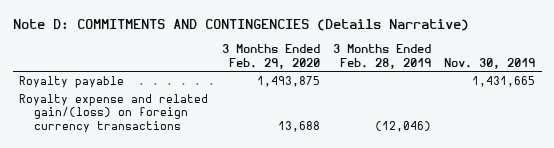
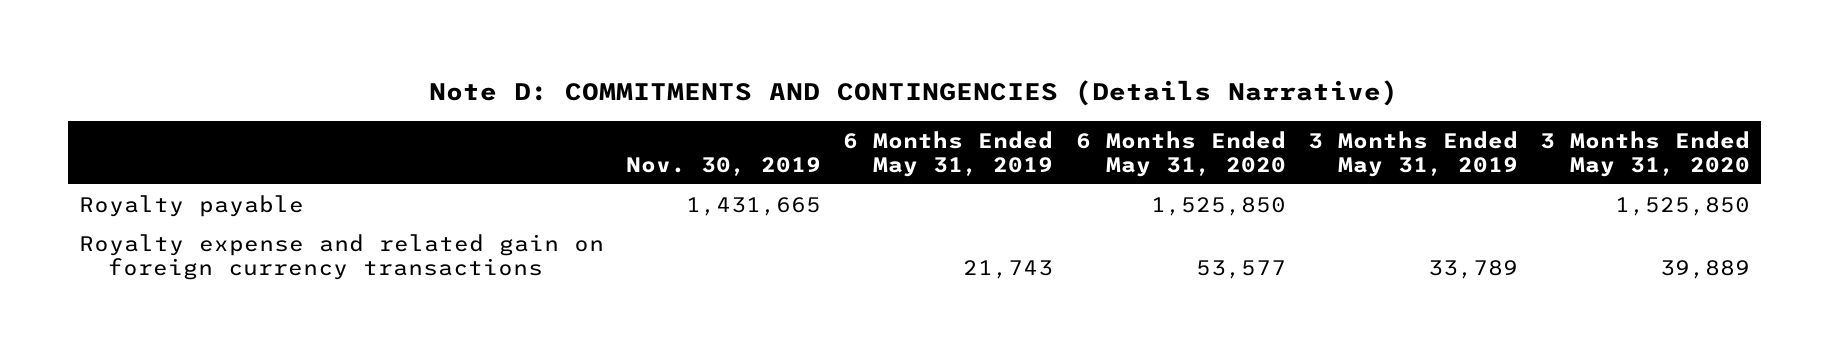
[221,44,320,69] 3 Months Ended Feb. 29, 2020 -> none
[332,44,431,69] 3 Months Ended Feb. 28, 2019 -> none
none -> [843,130,1054,178] 6 Months Ended May 31, 2019
none -> [1075,130,1286,178] 6 Months Ended May 31, 2020
none -> [1307,130,1518,178] 3 Months Ended May 31, 2019
none -> [1540,130,1751,178] 3 Months Ended May 31, 2020
[19,93,209,133] Royalty expense and related gain/(loss) on foreign currency transactions -> [78,233,604,280] Royalty expense and related gain on foreign currency transactions

